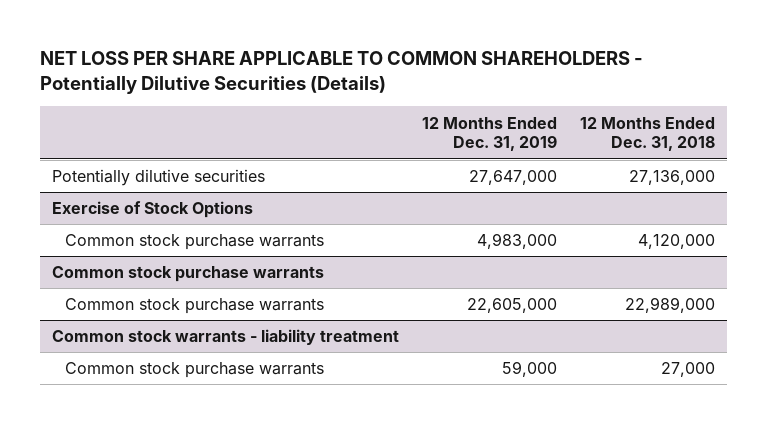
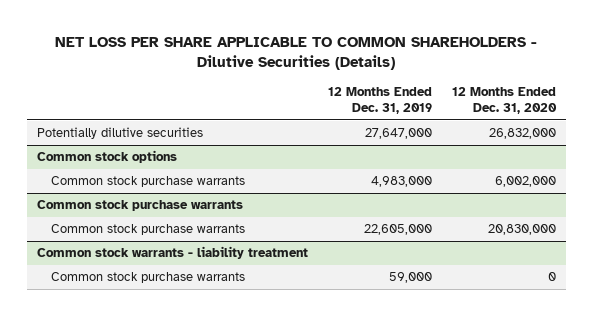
[39,51,643,95] NET LOSS PER SHARE APPLICABLE TO COMMON SHAREHOLDERS - Potentially Dilutive Securities (Details) -> [55,37,538,71] NET LOSS PER SHARE APPLICABLE TO COMMON SHAREHOLDERS - Dilutive Securities (Details)
[580,116,716,152] 12 Months Ended Dec. 31, 2018 -> none
none -> [451,87,557,115] 12 Months Ended Dec. 31, 2020
[51,201,253,219] Exercise of Stock Options -> [37,150,178,164] Common stock options

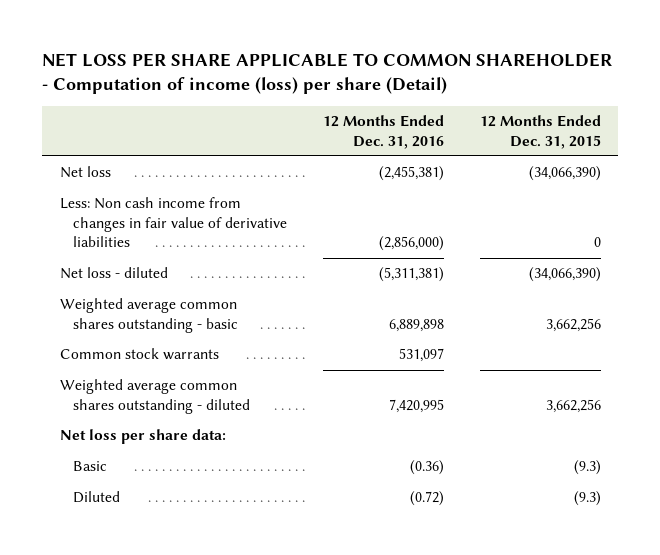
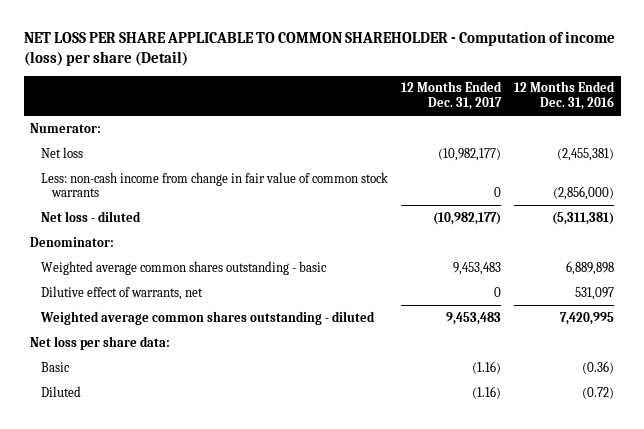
[479,115,601,149] 12 Months Ended Dec. 31, 2015 -> none
none -> [401,81,503,110] 12 Months Ended Dec. 31, 2017
none -> [30,122,102,133] Numerator:
[59,197,288,248] Less: Non cash income from changes in fair value of derivative liabilities -> [41,171,389,198] Less: non-cash income from change in fair value of common stock warrants
none -> [30,236,115,247] Denominator:
[59,348,219,361] Common stock warrants -> [41,285,204,300] Dilutive effect of warrants, net

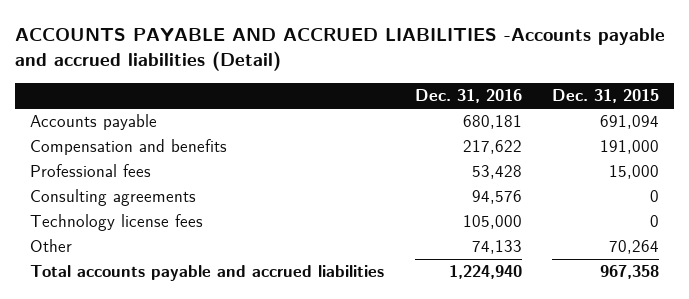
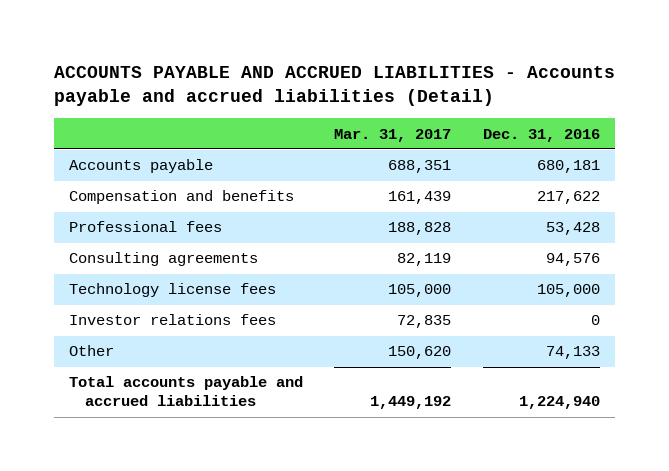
[14,27,665,72] ACCOUNTS PAYABLE AND ACCRUED LIABILITIES -Accounts payable and accrued liabilities (Detail) -> [53,66,615,107] ACCOUNTS PAYABLE AND ACCRUED LIABILITIES - Accounts payable and accrued liabilities (Detail)
[552,89,660,104] Dec. 31, 2015 -> none
none -> [334,128,452,142] Mar. 31, 2017
none -> [69,314,277,326] Investor relations fees

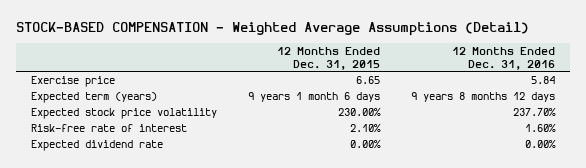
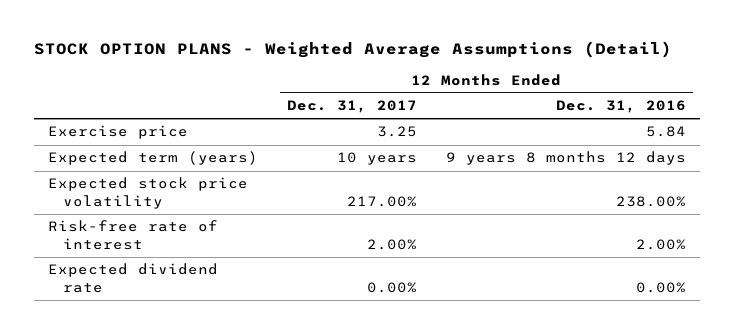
[15,22,529,37] STOCK-BASED COMPENSATION - Weighted Average Assumptions (Detail) -> [33,41,672,59] STOCK OPTION PLANS - Weighted Average Assumptions (Detail)
[276,46,380,70] 12 Months Ended Dec. 31, 2015 -> none
none -> [286,100,417,114] Dec. 31, 2017
[512,107,556,116] 237.70% -> [615,195,686,207] 238.00%
[524,123,556,132] 1.60% -> [635,238,686,250] 2.00%

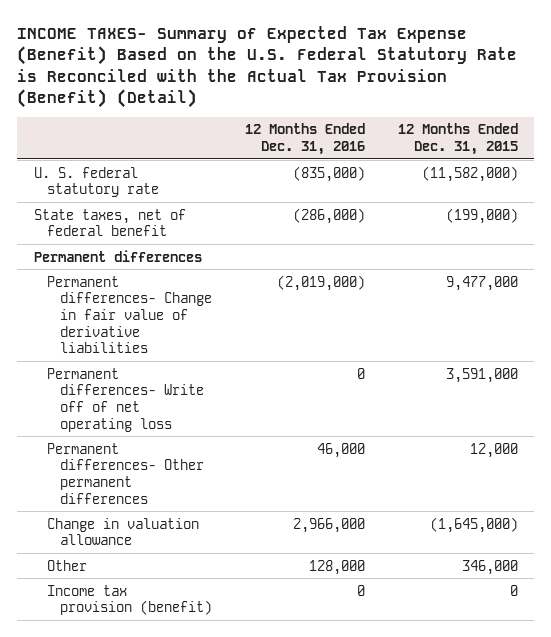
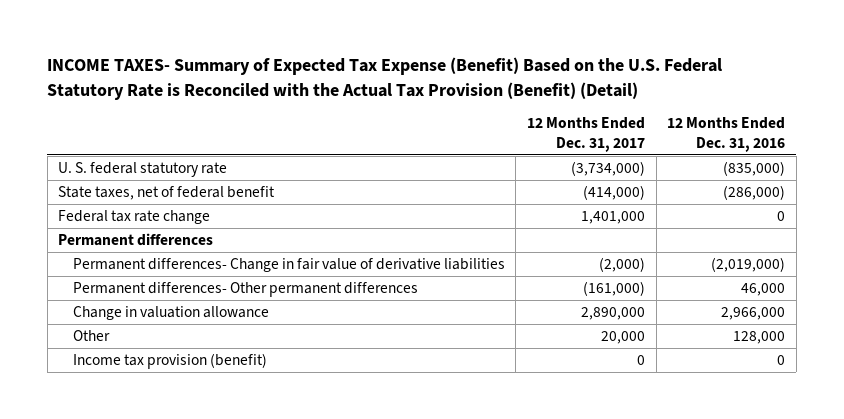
[397,123,518,155] 12 Months Ended Dec. 31, 2015 -> none
none -> [527,117,646,152] 12 Months Ended Dec. 31, 2017
none -> [58,210,211,225] Federal tax rate change
[46,367,205,432] Permanent differences- Write off of net operating loss -> none

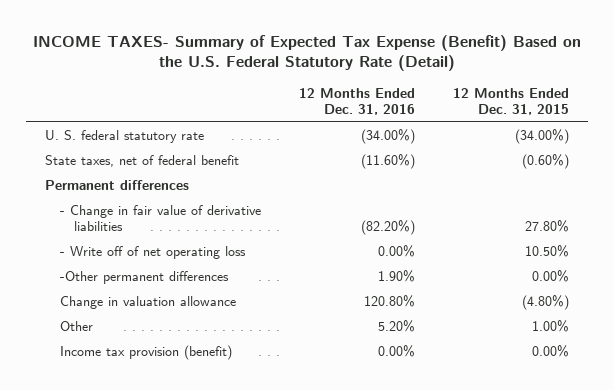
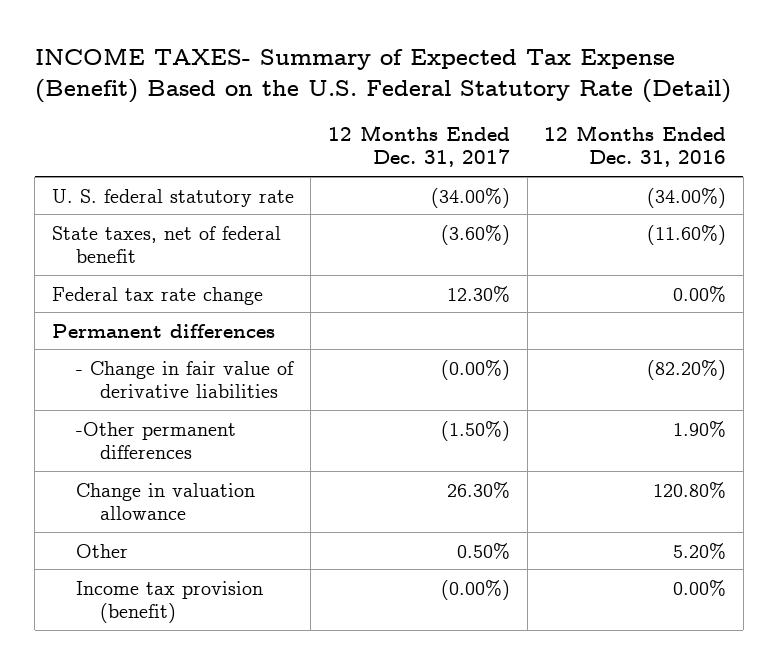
[452,87,569,116] 12 Months Ended Dec. 31, 2015 -> none
none -> [328,124,511,168] 12 Months Ended Dec. 31, 2017
none -> [51,286,263,305] Federal tax rate change
[59,246,246,260] - Write off of net operating loss -> none

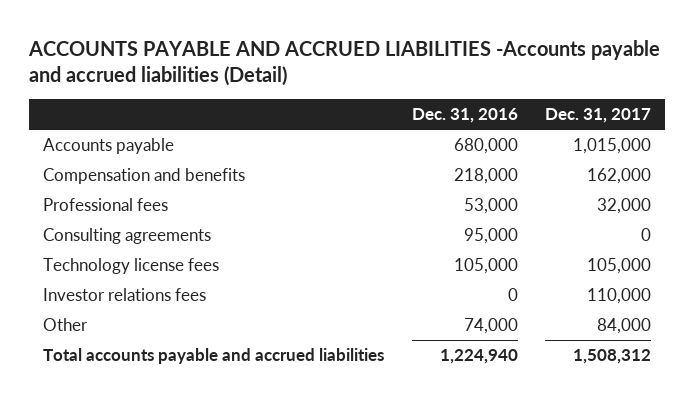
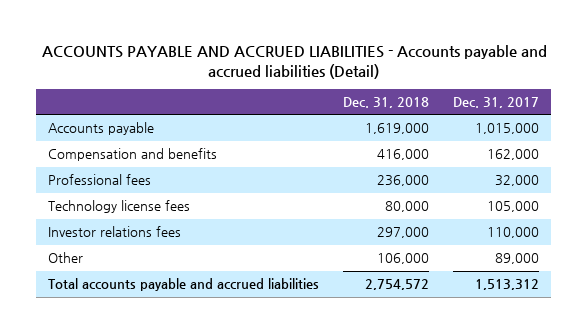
[28,39,661,87] ACCOUNTS PAYABLE AND ACCRUED LIABILITIES -Accounts payable and accrued liabilities (Detail) -> [41,45,547,79] ACCOUNTS PAYABLE AND ACCRUED LIABILITIES - Accounts payable and accrued liabilities (Detail)
[411,108,518,124] Dec. 31, 2016 -> none
none -> [343,97,430,109] Dec. 31, 2018
[43,228,212,245] Consulting agreements -> none
[597,318,652,335] 84,000 -> [495,253,540,265] 89,000
[573,349,652,365] 1,508,312 -> [475,279,540,291] 1,513,312

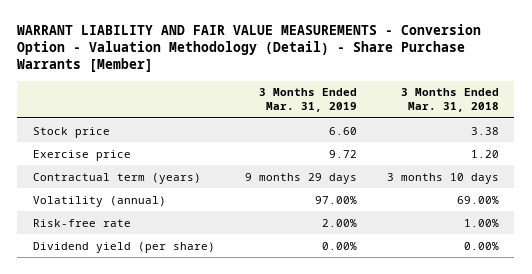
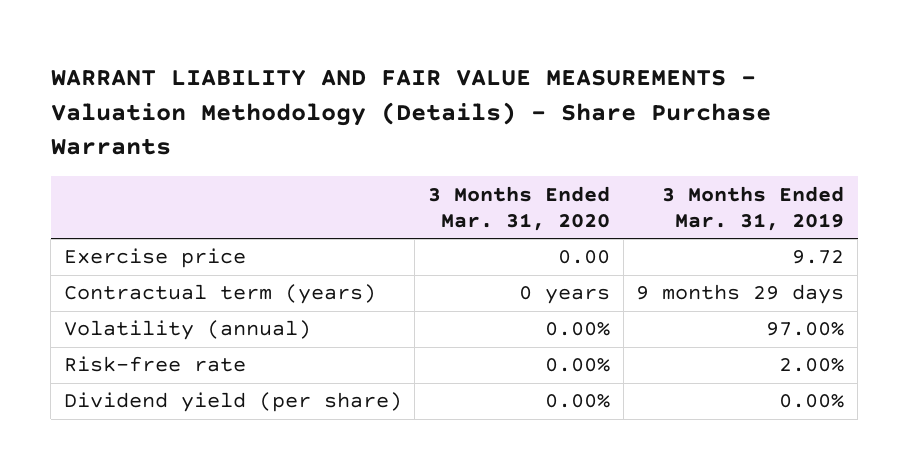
[17,23,482,73] WARRANT LIABILITY AND FAIR VALUE MEASUREMENTS - Conversion Option - Valuation Methodology (Detail) - Share Purchase Warrants [Member] -> [50,69,771,156] WARRANT LIABILITY AND FAIR VALUE MEASUREMENTS - Valuation Methodology (Details) - Share Purchase Warrants
[401,88,500,113] 3 Months Ended Mar. 31, 2018 -> none
none -> [428,185,611,231] 3 Months Ended Mar. 31, 2020
[32,126,110,138] Stock price -> none

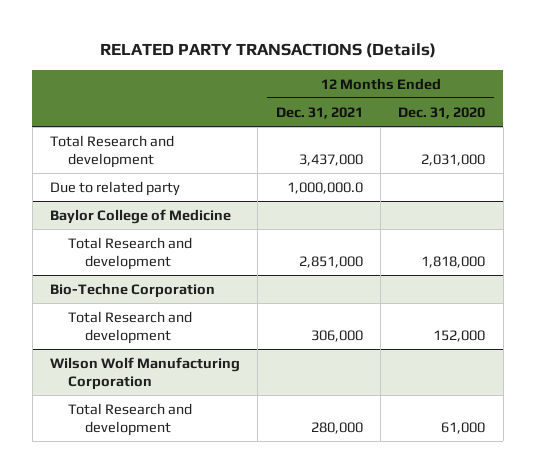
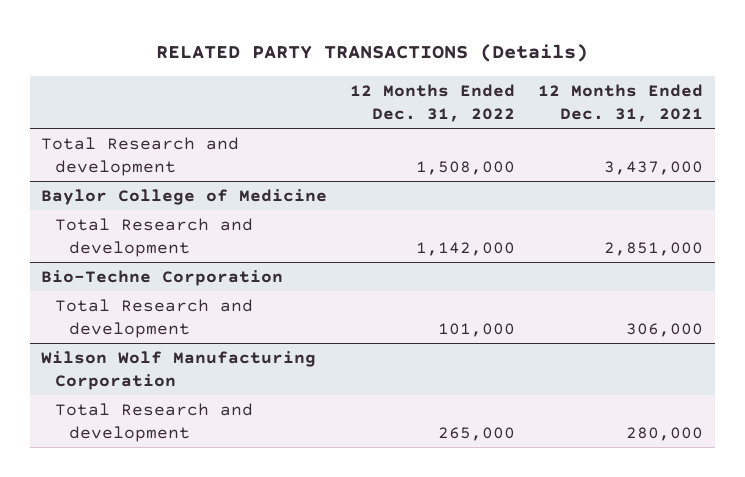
[398,106,486,119] Dec. 31, 2020 -> none
none -> [350,83,516,122] 12 Months Ended Dec. 31, 2022
[50,180,181,196] Due to related party -> none

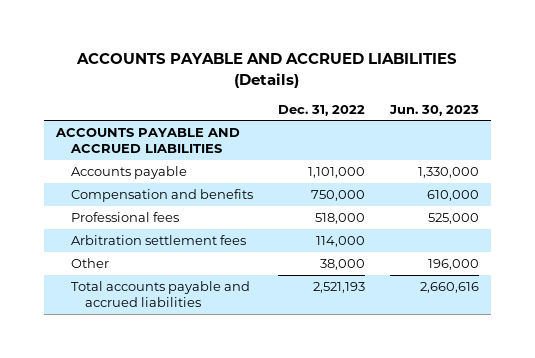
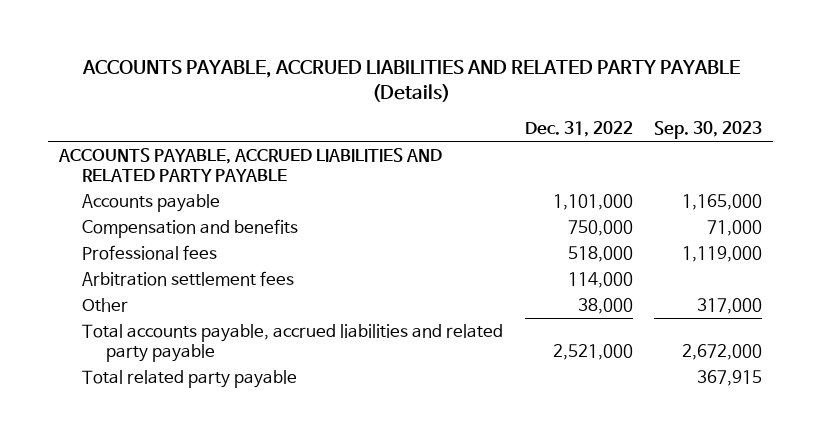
[76,53,458,88] ACCOUNTS PAYABLE AND ACCRUED LIABILITIES (Details) -> [81,59,740,103] ACCOUNTS PAYABLE, ACCRUED LIABILITIES AND RELATED PARTY PAYABLE (Details)
[388,104,479,116] Jun. 30, 2023 -> none
none -> [654,121,763,140] Sep. 30, 2023
[55,127,241,153] ACCOUNTS PAYABLE AND ACCRUED LIABILITIES -> [57,147,442,182] ACCOUNTS PAYABLE, ACCRUED LIABILITIES AND RELATED PARTY PAYABLE
[70,280,250,307] Total accounts payable and accrued liabilities -> [82,323,504,362] Total accounts payable, accrued liabilities and related party payable
[312,281,365,293] 2,521,193 -> [552,343,633,360] 2,521,000
none -> [82,369,298,388] Total related party payable

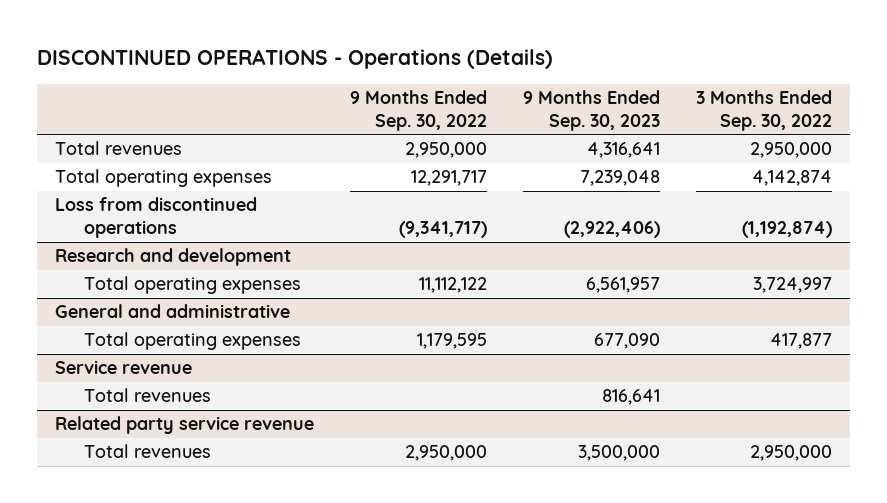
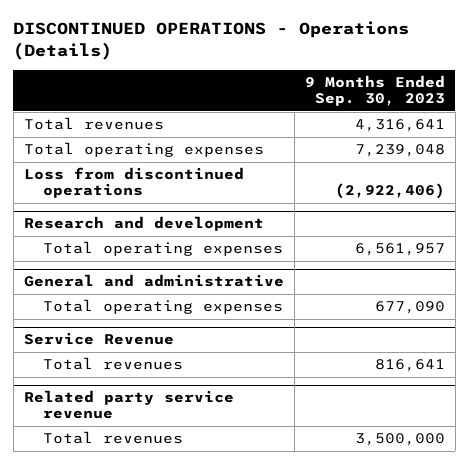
[350,89,488,131] 9 Months Ended Sep. 30, 2022 -> none
[695,89,832,131] 3 Months Ended Sep. 30, 2022 -> none
[55,360,193,375] Service revenue -> [23,332,174,346] Service Revenue

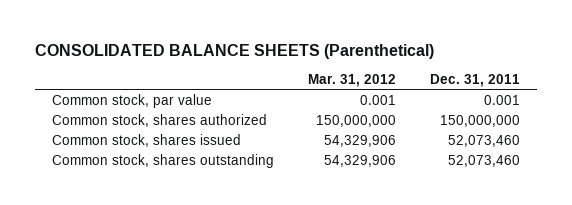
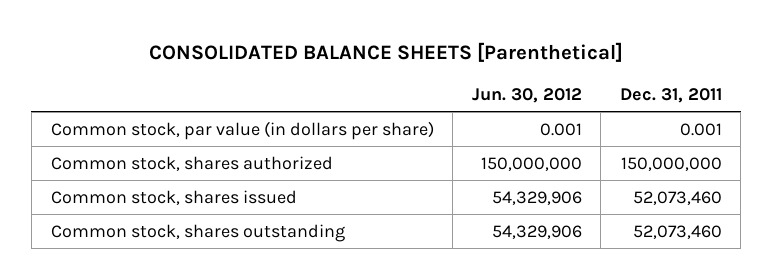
[34,44,434,60] CONSOLIDATED BALANCE SHEETS (Parenthetical) -> [149,42,624,63] CONSOLIDATED BALANCE SHEETS [Parenthetical]
[307,74,396,88] Mar. 31, 2012 -> none
none -> [471,87,582,103] Jun. 30, 2012
[51,93,212,108] Common stock, par value -> [50,120,434,140] Common stock, par value (in dollars per share)

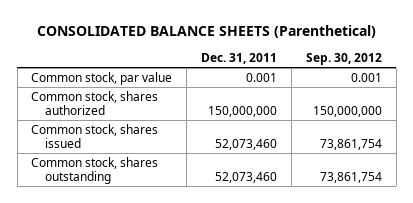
[149,42,624,63] CONSOLIDATED BALANCE SHEETS [Parenthetical] -> [36,25,376,39] CONSOLIDATED BALANCE SHEETS (Parenthetical)
[471,87,582,103] Jun. 30, 2012 -> none
none -> [305,53,382,66] Sep. 30, 2012
[50,120,434,140] Common stock, par value (in dollars per share) -> [31,71,173,85] Common stock, par value

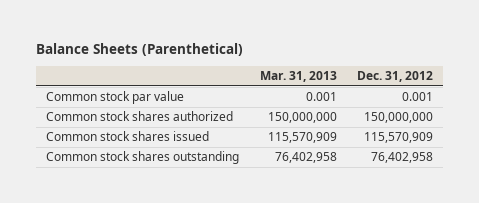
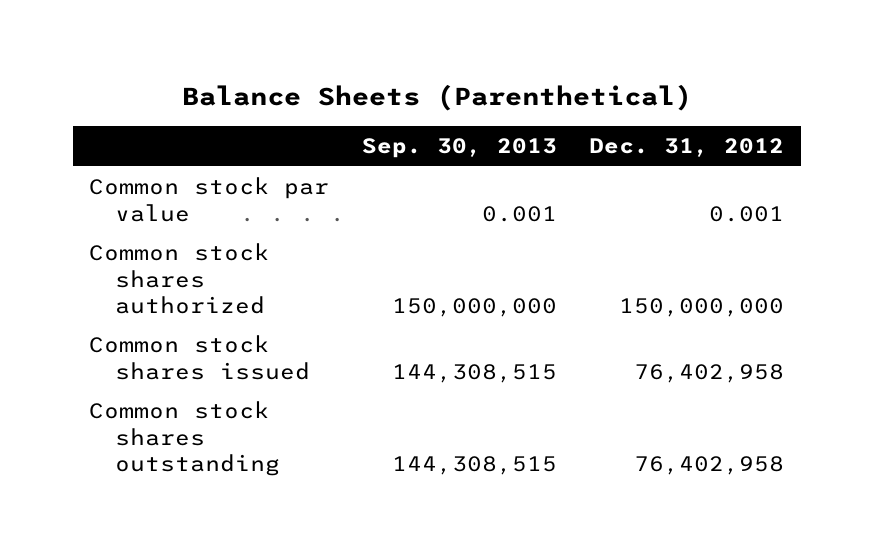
[259,71,337,83] Mar. 31, 2013 -> none
none -> [361,138,557,159] Sep. 30, 2013
[364,132,434,144] 115,570,909 -> [634,363,785,383] 76,402,958

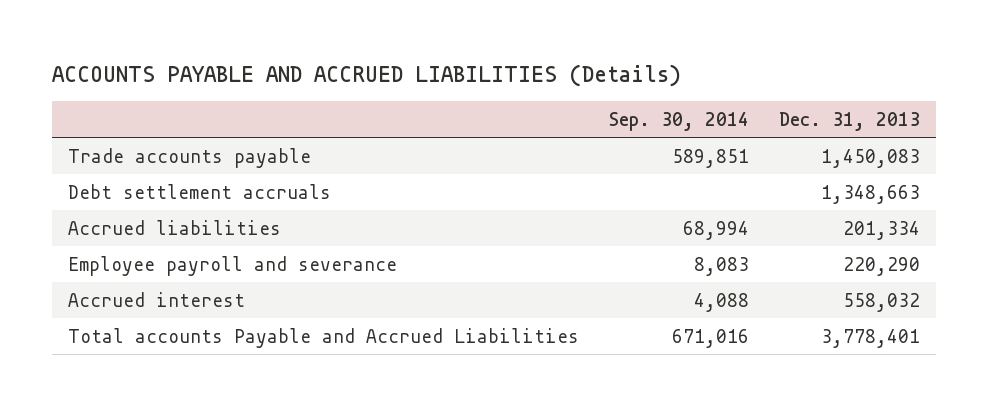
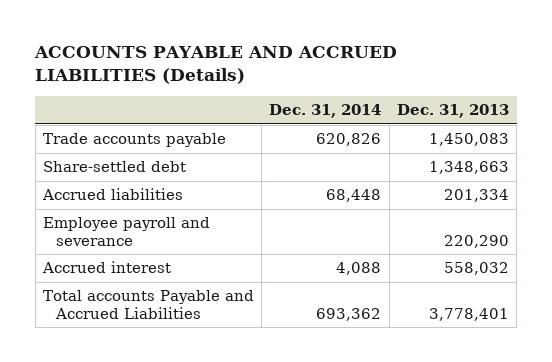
[609,111,750,131] Sep. 30, 2014 -> none
none -> [269,104,382,119] Dec. 31, 2014
[67,183,331,199] Debt settlement accruals -> [43,161,187,173] Share-settled debt

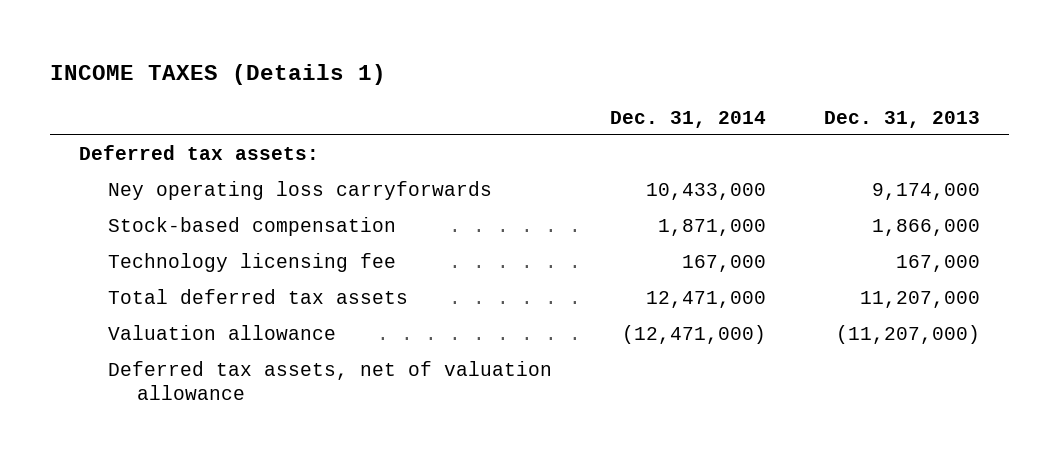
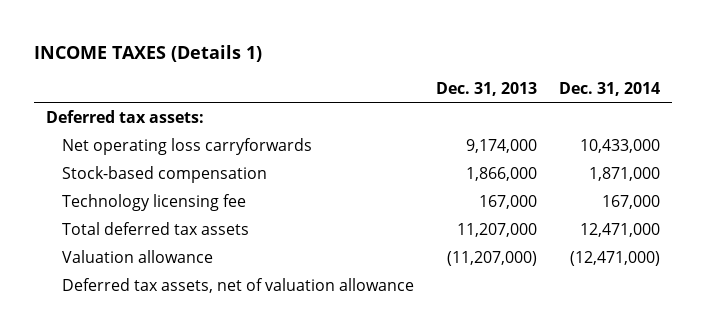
[107,181,492,201] Ney operating loss carryforwards -> [62,137,313,155] Net operating loss carryforwards

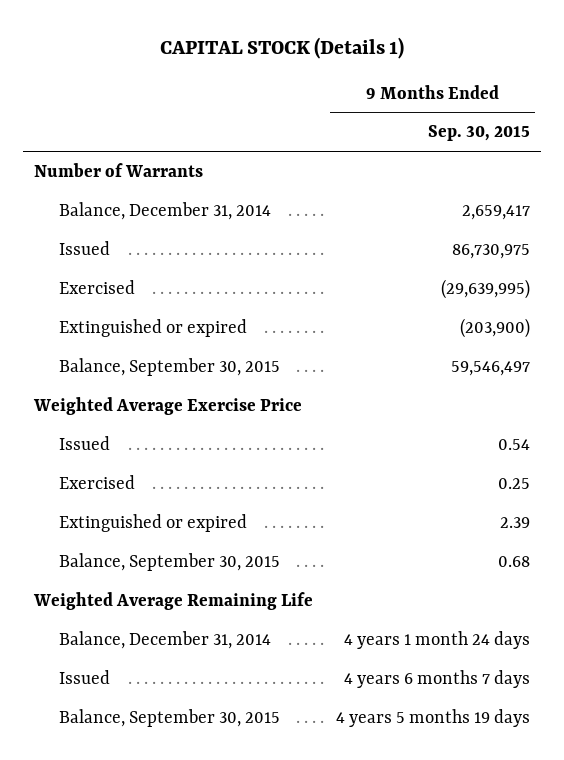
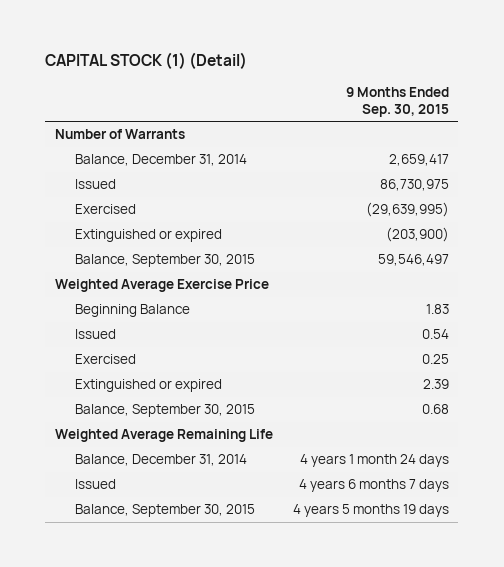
[159,36,404,59] CAPITAL STOCK (Details 1) -> [45,52,248,70] CAPITAL STOCK (1) (Detail)
none -> [74,304,190,318] Beginning Balance

